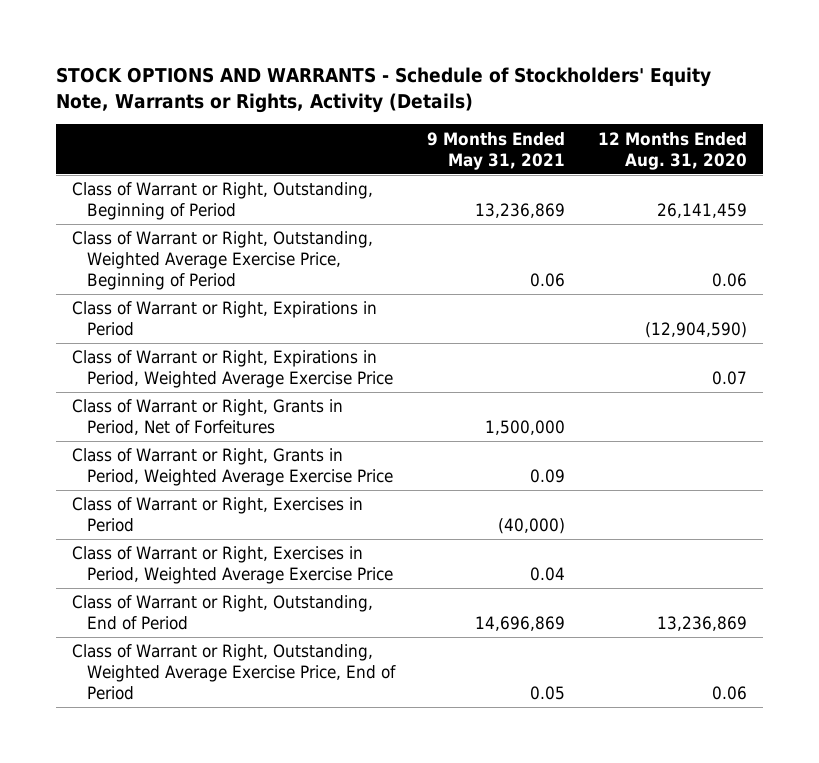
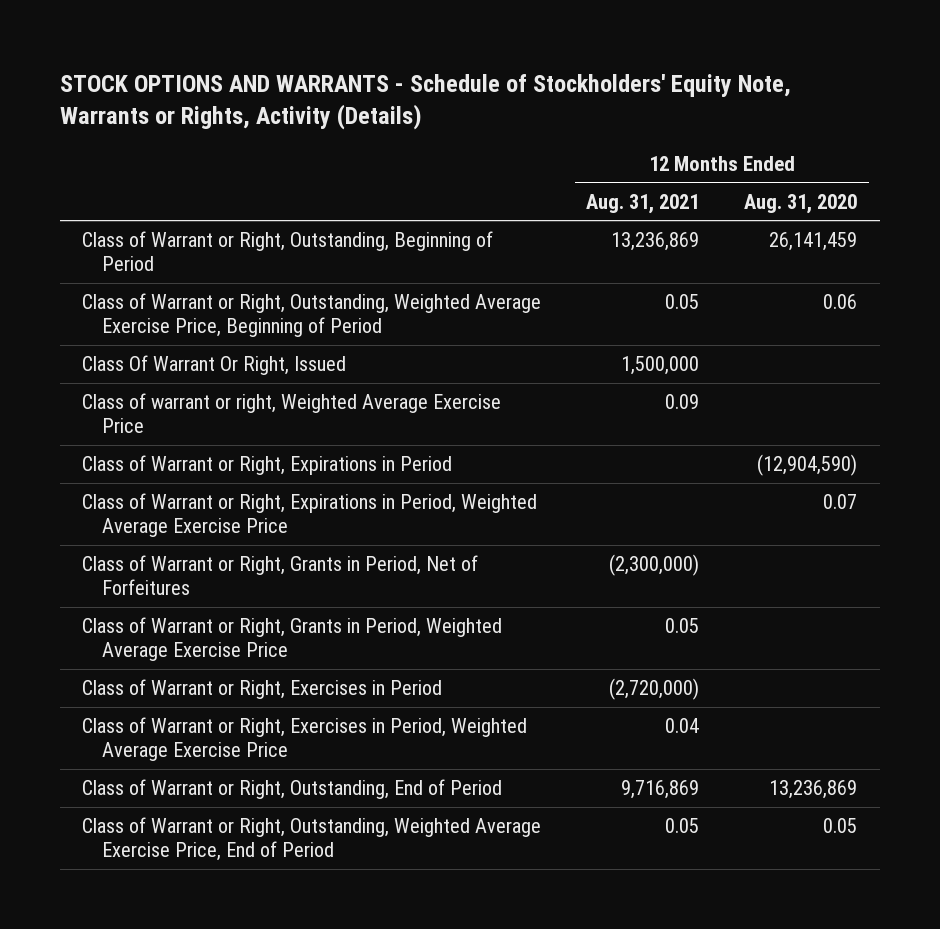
[427,131,566,170] 9 Months Ended May 31, 2021 -> none
none -> [586,193,700,214] Aug. 31, 2021
none -> [82,355,347,376] Class Of Warrant Or Right, Issued
none -> [82,393,502,434] Class of warrant or right, Weighted Average Exercise Price
[711,686,747,701] 0.06 -> [823,818,858,834] 0.05

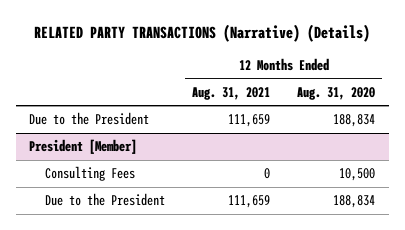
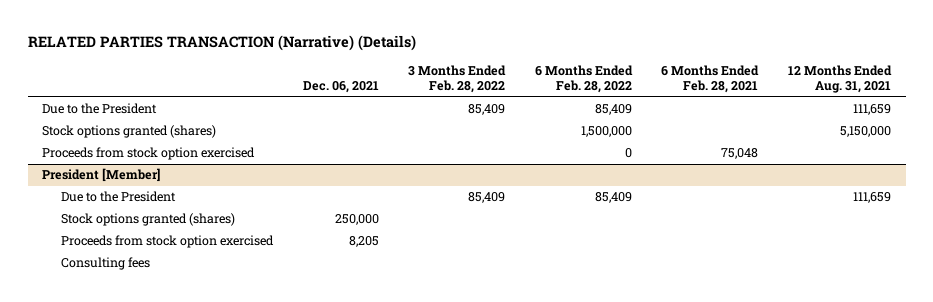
[34,23,371,42] RELATED PARTY TRANSACTIONS (Narrative) (Details) -> [27,35,416,52] RELATED PARTIES TRANSACTION (Narrative) (Details)
[297,86,376,100] Aug. 31, 2020 -> none
none -> [302,81,379,94] Dec. 06, 2021
none -> [408,65,507,94] 3 Months Ended Feb. 28, 2022
none -> [534,65,633,94] 6 Months Ended Feb. 28, 2022
none -> [661,65,760,94] 6 Months Ended Feb. 28, 2021
none -> [42,125,217,139] Stock options granted (shares)
none -> [42,147,256,161] Proceeds from stock option exercised
[44,166,135,182] Consulting Fees -> none
none -> [60,213,235,227] Stock options granted (shares)
none -> [60,235,274,249] Proceeds from stock option exercised
none -> [60,257,150,271] Consulting fees

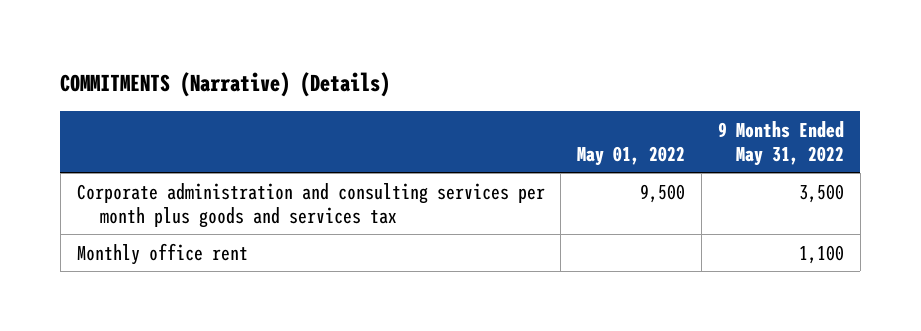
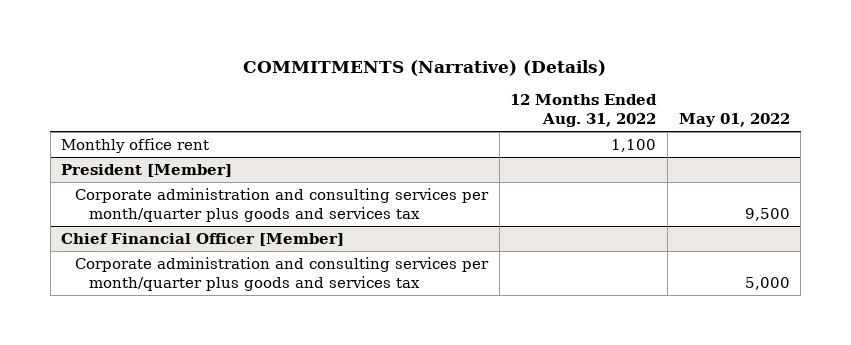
[717,120,844,166] 9 Months Ended May 31, 2022 -> none
none -> [510,94,658,128] 12 Months Ended Aug. 31, 2022
[76,182,545,228] Corporate administration and consulting services per month plus goods and services tax -> none
none -> [61,163,233,177] President [Member]
none -> [75,187,490,222] Corporate administration and consulting services per month/quarter plus goods and services tax
none -> [61,232,345,246] Chief Financial Officer [Member]
none -> [75,256,490,291] Corporate administration and consulting services per month/quarter plus goods and services tax

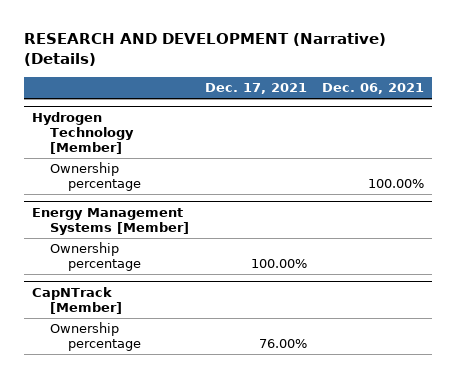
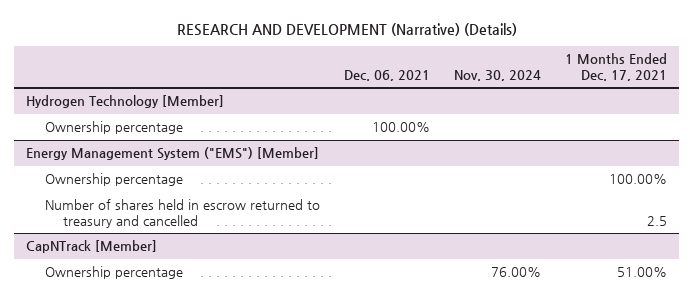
[204,83,307,95] Dec. 17, 2021 -> none
none -> [453,69,541,81] Nov. 30, 2024
none -> [564,52,667,81] 1 Months Ended Dec. 17, 2021
[31,207,189,236] Energy Management Systems [Member] -> [26,147,320,161] Energy Management System ("EMS") [Member]
none -> [44,199,320,228] Number of shares held in escrow returned to treasury and cancelled

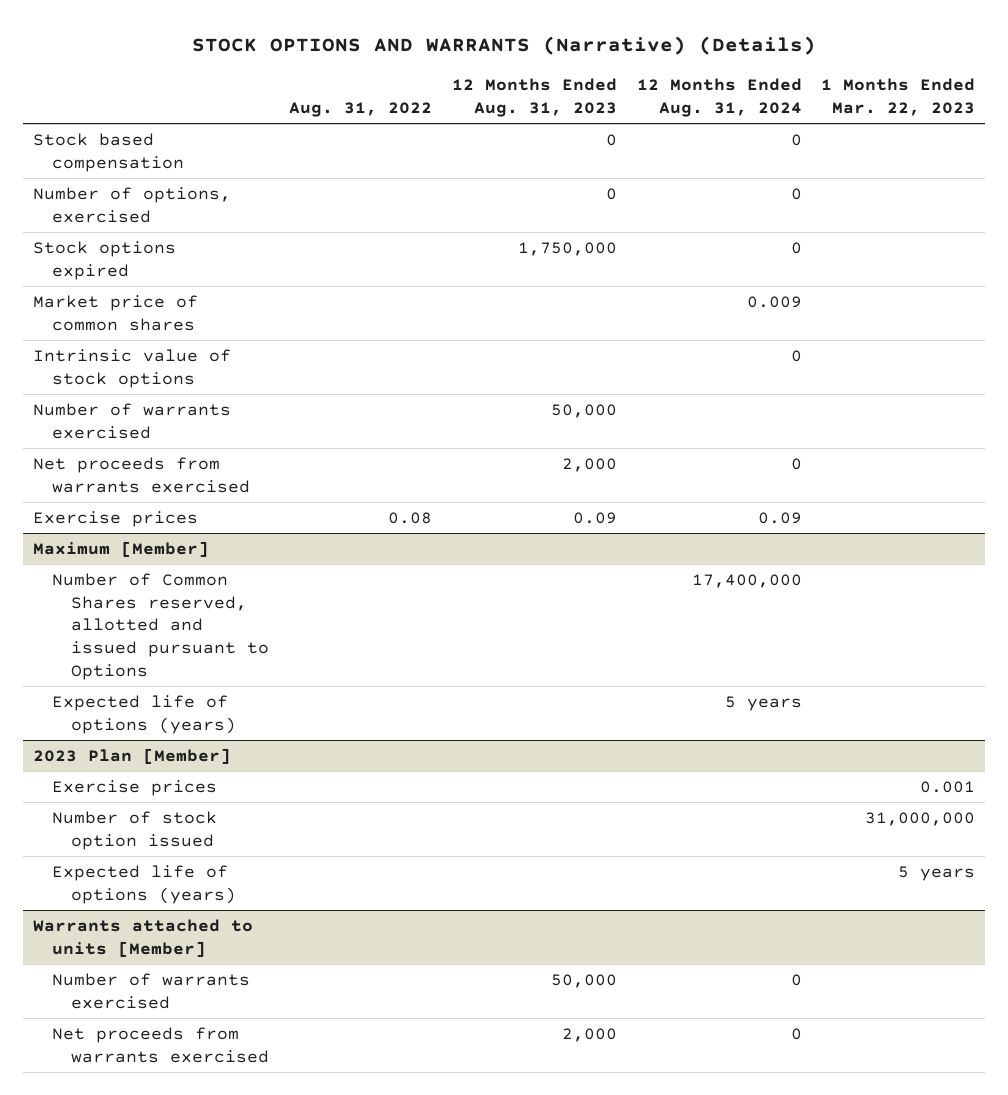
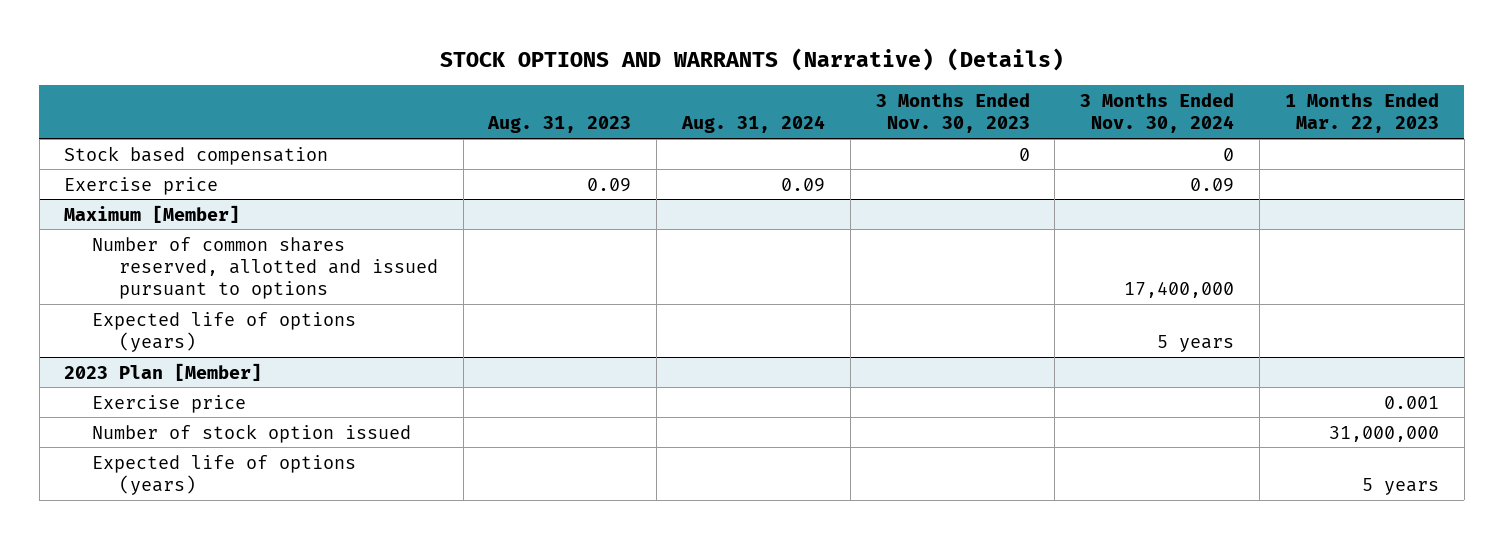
[288,102,432,118] Aug. 31, 2022 -> none
[451,78,617,118] 12 Months Ended Aug. 31, 2023 -> none
[636,78,802,118] 12 Months Ended Aug. 31, 2024 -> none
none -> [487,116,632,134] Aug. 31, 2023
none -> [681,115,826,134] Aug. 31, 2024
none -> [875,92,1030,134] 3 Months Ended Nov. 30, 2023
none -> [1080,92,1235,134] 3 Months Ended Nov. 30, 2024
[32,186,231,223] Number of options, exercised -> none
[32,240,176,280] Stock options expired -> none
[32,294,198,331] Market price of common shares -> none
[32,348,231,388] Intrinsic value of stock options -> none
[32,402,231,439] Number of warrants exercised -> none
[32,456,250,493] Net proceeds from warrants exercised -> none
[32,510,198,527] Exercise prices -> [64,176,219,195] Exercise price
[51,572,269,680] Number of Common Shares reserved, allotted and issued pursuant to Options -> [91,236,438,300] Number of common shares reserved, allotted and issued pursuant to options
[51,779,217,796] Exercise prices -> [91,394,246,413] Exercise price
[32,918,253,957] Warrants attached to units [Member] -> none
[51,972,250,1009] Number of warrants exercised -> none
[51,1026,269,1063] Net proceeds from warrants exercised -> none

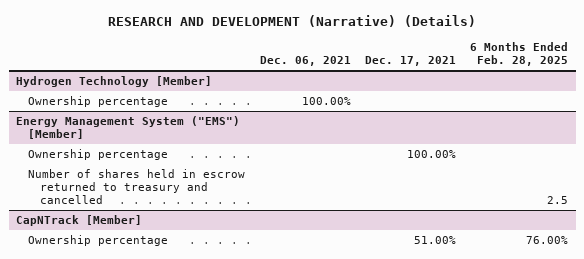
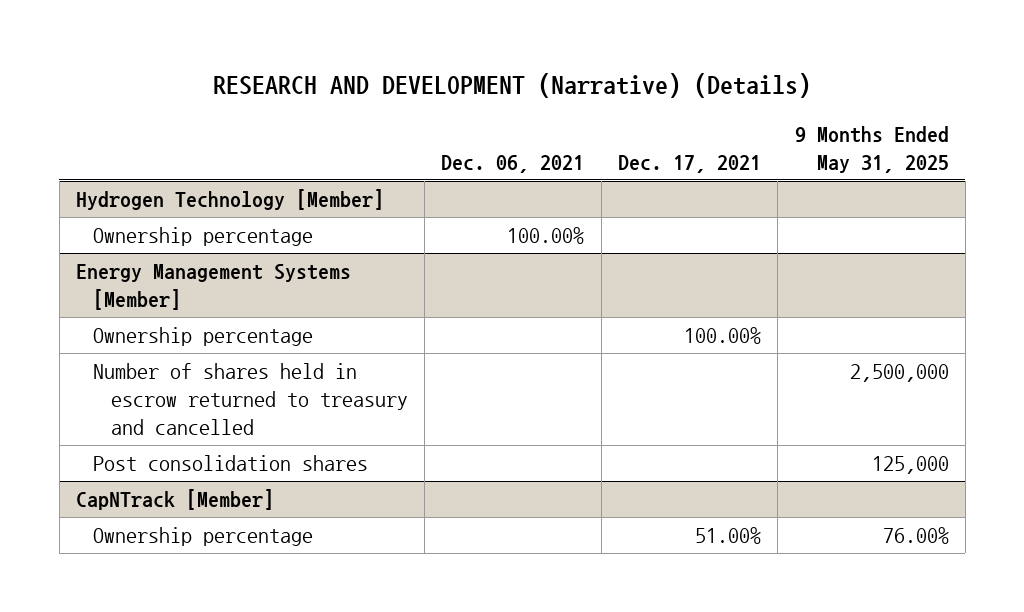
[470,42,569,67] 6 Months Ended Feb. 28, 2025 -> none
none -> [794,125,949,173] 9 Months Ended May 31, 2025
[16,115,241,140] Energy Management System ("EMS") [Member] -> [75,264,351,311] Energy Management Systems [Member]
none -> [93,455,369,472] Post consolidation shares

